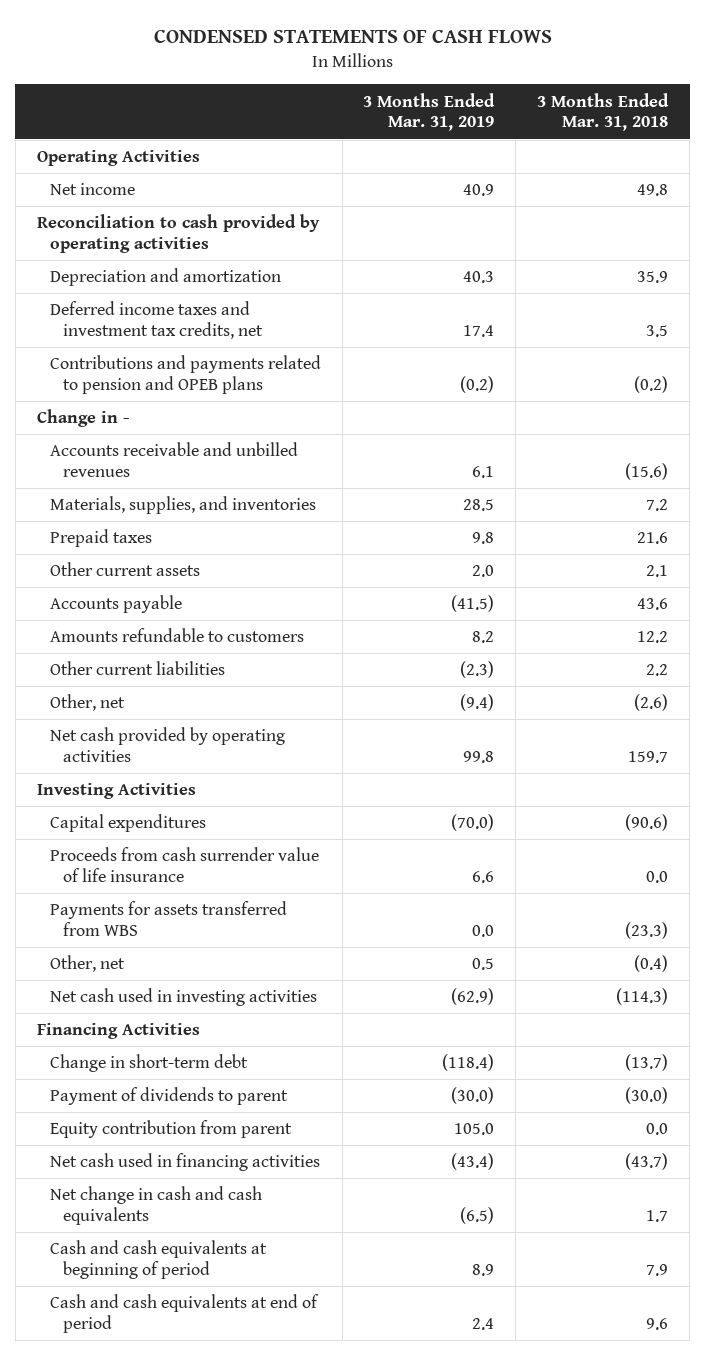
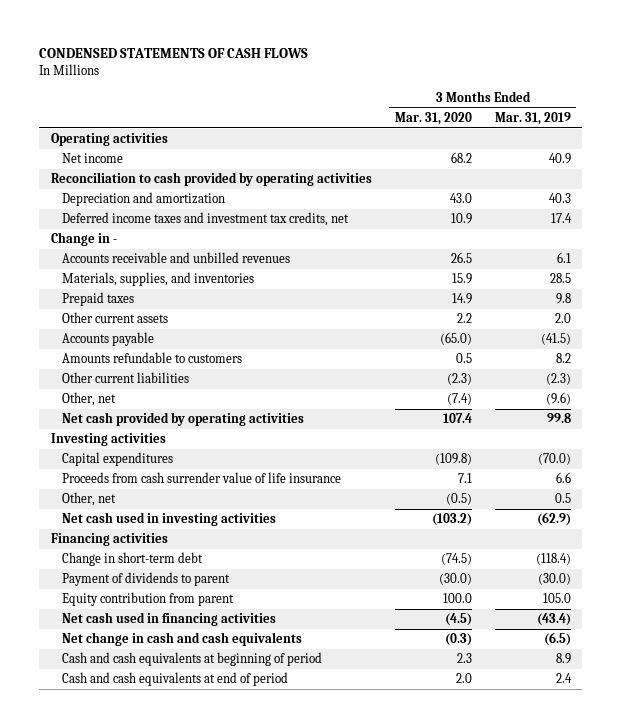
[537,92,670,132] 3 Months Ended Mar. 31, 2018 -> none
none -> [394,111,472,125] Mar. 31, 2020
[36,150,200,167] Operating Activities -> [50,133,168,147] Operating activities
[49,355,321,395] Contributions and payments related to pension and OPEB plans -> none
[460,694,495,712] (9.4) -> [545,392,571,406] (9.6)
[36,783,196,800] Investing Activities -> [50,433,166,447] Investing activities
[49,901,287,937] Payments for assets transferred from WBS -> none
[36,1023,200,1040] Financing Activities -> [50,533,168,547] Financing activities

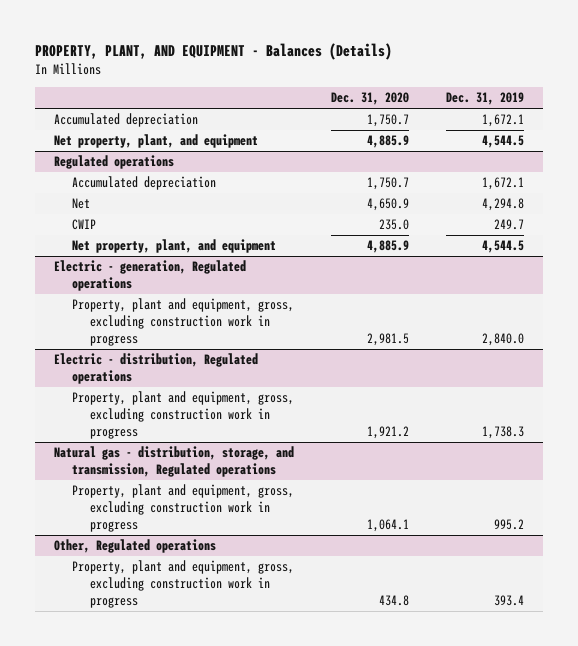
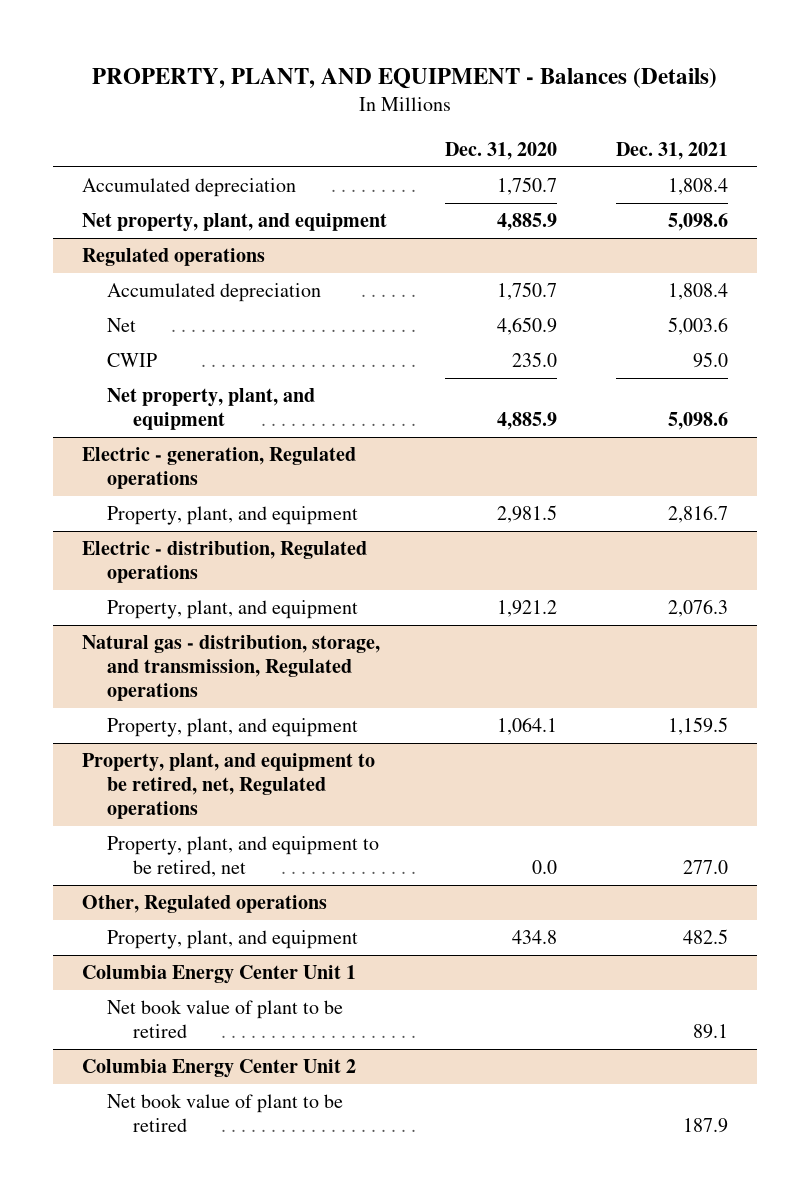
[446,92,525,106] Dec. 31, 2019 -> none
none -> [615,141,728,160] Dec. 31, 2021
[72,298,295,346] Property, plant and equipment, gross, excluding construction work in progress -> [107,506,359,526] Property, plant, and equipment
[72,391,295,439] Property, plant and equipment, gross, excluding construction work in progress -> [107,600,359,620] Property, plant, and equipment
[72,484,295,532] Property, plant and equipment, gross, excluding construction work in progress -> [107,718,359,738] Property, plant, and equipment
none -> [81,753,375,820] Property, plant, and equipment to be retired, net, Regulated operations
none -> [107,836,380,878] Property, plant, and equipment to be retired, net
[72,560,295,608] Property, plant and equipment, gross, excluding construction work in progress -> [107,930,359,950] Property, plant, and equipment
none -> [81,965,356,985] Columbia Energy Center Unit 1
none -> [107,1000,344,1039] Net book value of plant to be retired
none -> [81,1059,356,1079] Columbia Energy Center Unit 2
none -> [107,1094,344,1133] Net book value of plant to be retired

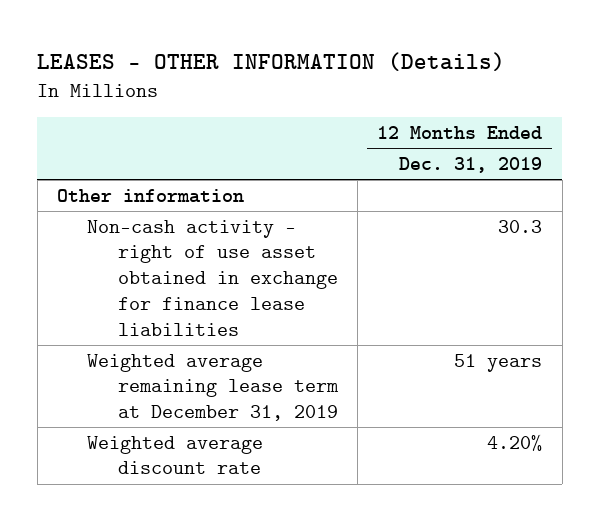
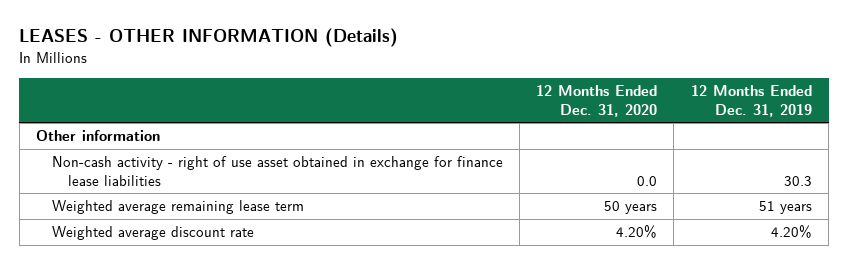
none -> [536,84,658,117] 12 Months Ended Dec. 31, 2020
[87,353,339,422] Weighted average remaining lease term at December 31, 2019 -> [51,200,304,215] Weighted average remaining lease term

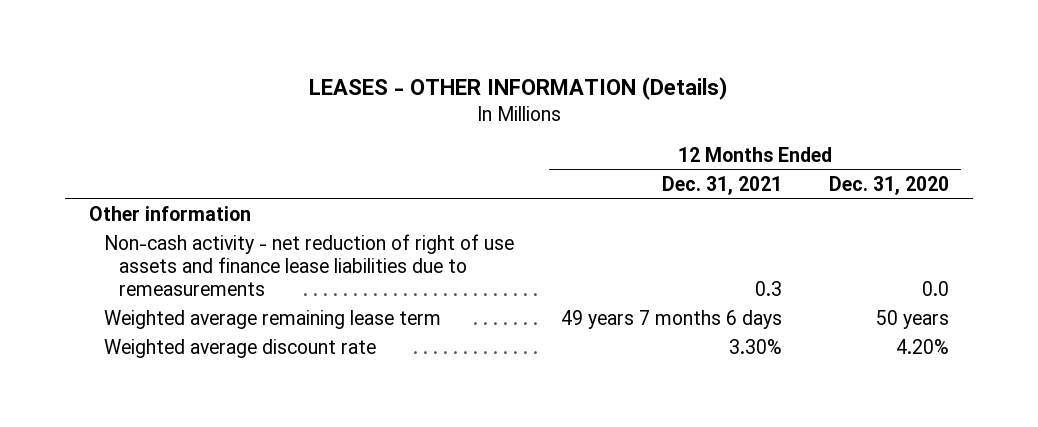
[690,84,812,117] 12 Months Ended Dec. 31, 2019 -> none
none -> [662,176,783,196] Dec. 31, 2021
[51,156,503,186] Non-cash activity - right of use asset obtained in exchange for finance lease liabilities -> [104,234,515,297] Non-cash activity - net reduction of right of use assets and finance lease liabilities due to remeasurements

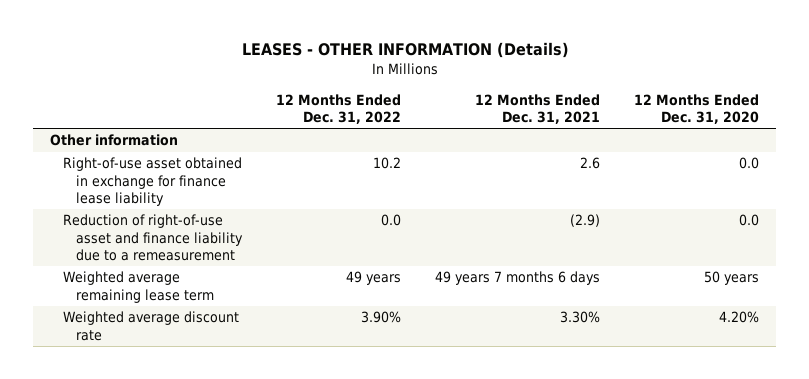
none -> [276,93,402,124] 12 Months Ended Dec. 31, 2022
[104,234,515,297] Non-cash activity - net reduction of right of use assets and finance lease liabilities due to remeasurements -> [62,157,242,206] Right-of-use asset obtained in exchange for finance lease liability
[755,281,783,297] 0.3 -> [580,157,601,170] 2.6
none -> [62,214,243,261] Reduction of right-of-use asset and finance liability due to a remeasurement

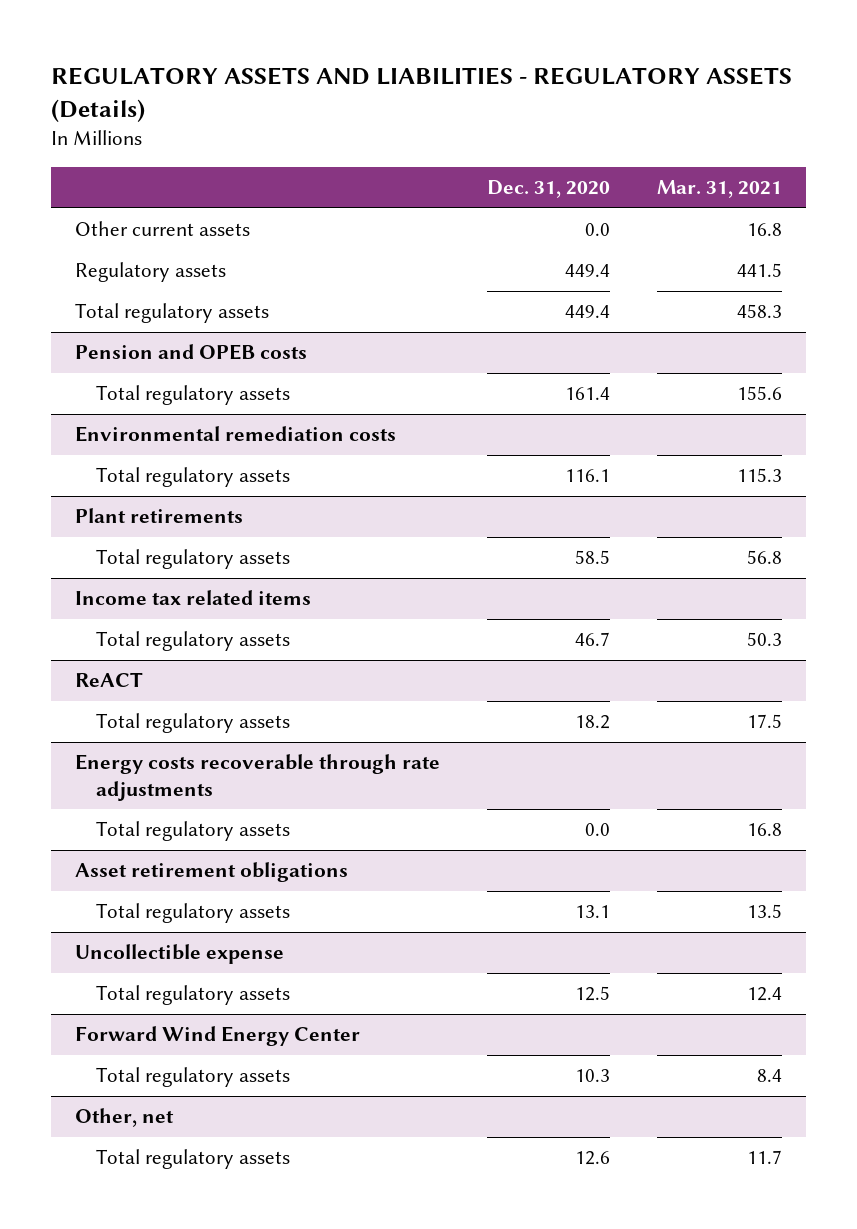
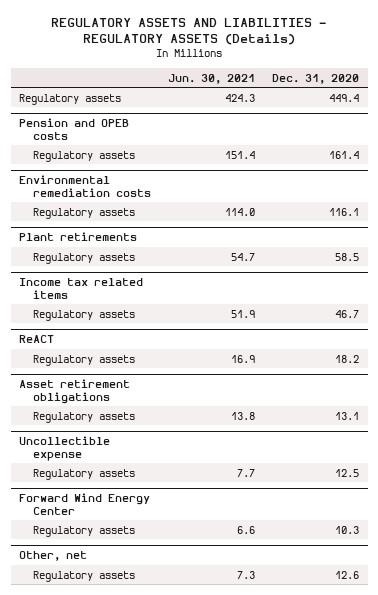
[657,179,783,198] Mar. 31, 2021 -> none
none -> [168,73,256,84] Jun. 30, 2021
[74,221,250,237] Other current assets -> none
[74,303,269,324] Total regulatory assets -> none
[95,385,290,406] Total regulatory assets -> [33,150,136,162] Regulatory assets
[95,467,290,488] Total regulatory assets -> [33,207,136,219] Regulatory assets
[95,549,290,570] Total regulatory assets -> [33,252,136,264] Regulatory assets
[95,631,290,652] Total regulatory assets -> [33,309,136,321] Regulatory assets
[74,754,440,801] Energy costs recoverable through rate adjustments -> none
[95,821,290,842] Total regulatory assets -> none
[95,713,290,734] Total regulatory assets -> [33,354,136,366] Regulatory assets
[95,903,290,924] Total regulatory assets -> [33,411,136,423] Regulatory assets
[95,985,290,1006] Total regulatory assets -> [33,468,136,480] Regulatory assets
[95,1067,290,1088] Total regulatory assets -> [33,525,136,537] Regulatory assets
[95,1149,290,1170] Total regulatory assets -> [33,570,136,582] Regulatory assets

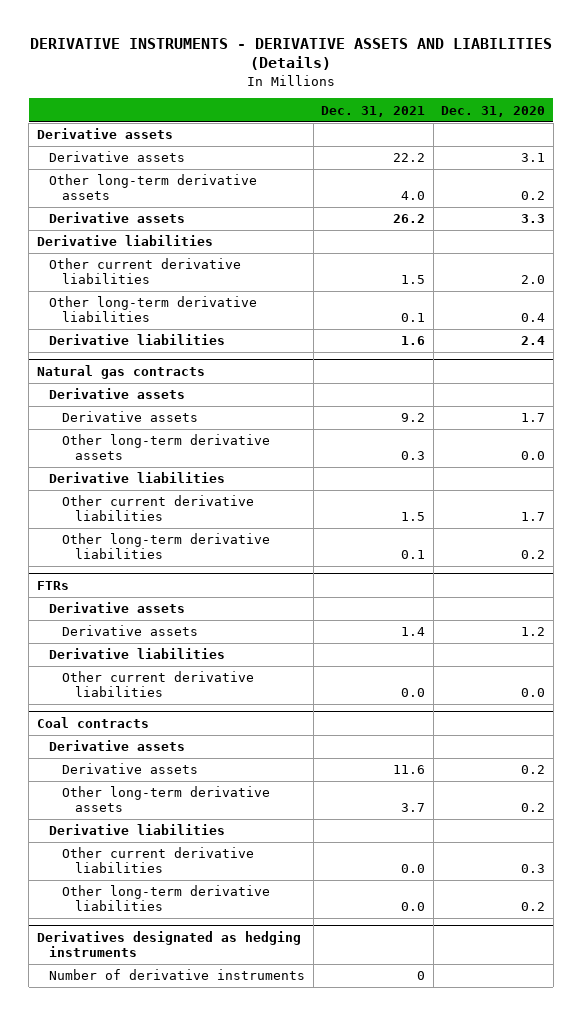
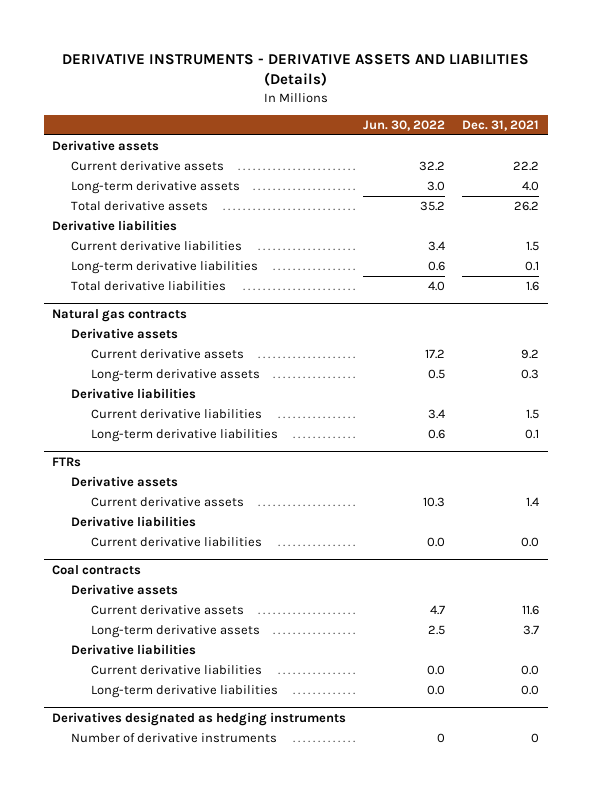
[441,105,546,117] Dec. 31, 2020 -> none
none -> [363,119,446,131] Jun. 30, 2022
[49,151,186,163] Derivative assets -> [71,161,225,172] Current derivative assets
[49,174,258,201] Other long-term derivative assets -> [71,181,241,195] Long-term derivative assets
[49,212,186,224] Derivative assets -> [71,201,209,212] Total derivative assets
[49,258,242,285] Other current derivative liabilities -> [71,241,243,252] Current derivative liabilities
[49,296,258,323] Other long-term derivative liabilities -> [71,261,259,275] Long-term derivative liabilities
[49,334,226,346] Derivative liabilities -> [71,281,227,292] Total derivative liabilities
[62,411,199,423] Derivative assets -> [90,349,244,360] Current derivative assets
[62,434,271,461] Other long-term derivative assets -> [90,369,260,383] Long-term derivative assets
[62,495,255,522] Other current derivative liabilities -> [90,409,262,420] Current derivative liabilities
[62,533,271,560] Other long-term derivative liabilities -> [90,429,278,443] Long-term derivative liabilities
[62,625,199,637] Derivative assets -> [90,497,244,508] Current derivative assets
[62,671,255,698] Other current derivative liabilities -> [90,537,262,548] Current derivative liabilities
[62,763,199,775] Derivative assets -> [90,605,244,616] Current derivative assets
[62,786,271,813] Other long-term derivative assets -> [90,625,260,639] Long-term derivative assets
[62,847,255,874] Other current derivative liabilities -> [90,665,262,676] Current derivative liabilities
[62,885,271,912] Other long-term derivative liabilities -> [90,685,278,699] Long-term derivative liabilities

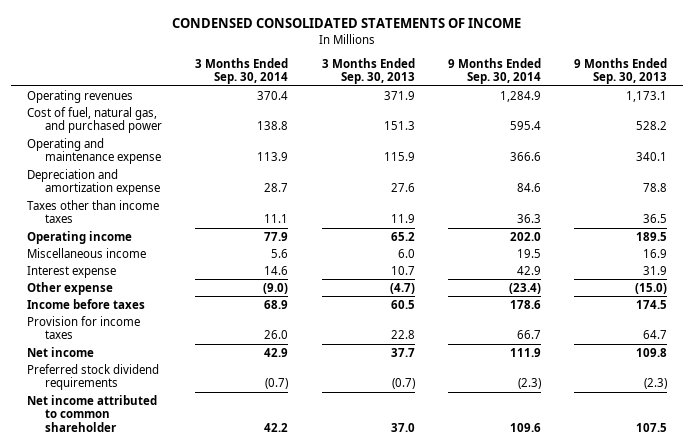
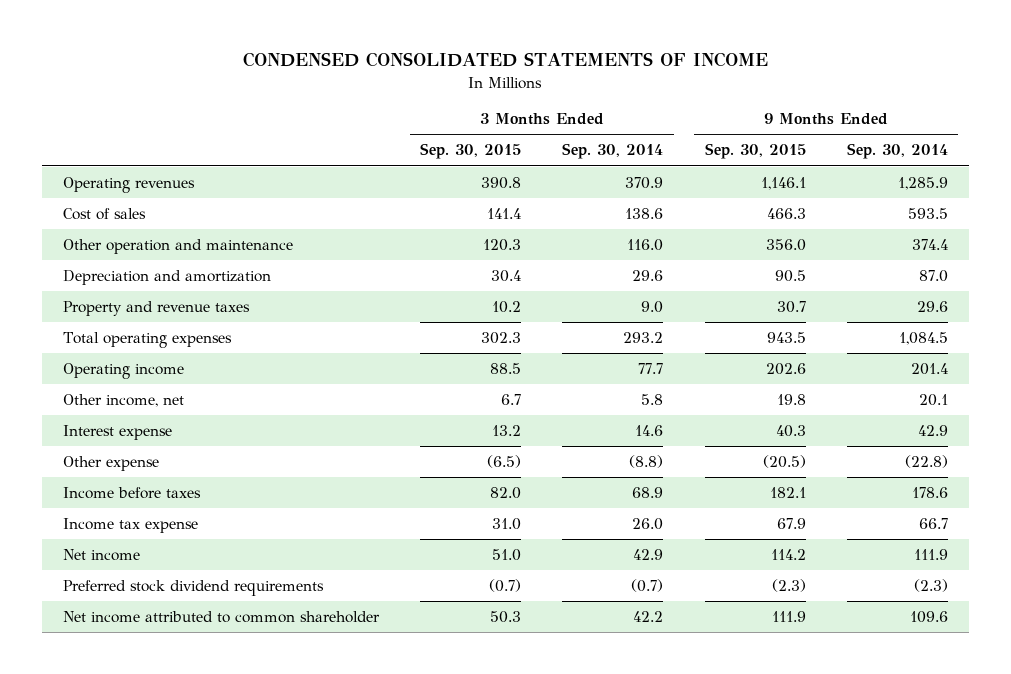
[321,57,415,85] 3 Months Ended Sep. 30, 2013 -> none
[573,57,667,85] 9 Months Ended Sep. 30, 2013 -> none
none -> [420,143,522,160] Sep. 30, 2015
none -> [704,143,806,160] Sep. 30, 2015
[27,199,160,224] Taxes other than income taxes -> none
[257,90,289,100] 370.4 -> [625,177,664,190] 370.9
[499,90,541,102] 1,284.9 -> [898,177,949,191] 1,285.9
[27,106,163,134] Cost of fuel, natural gas, and purchased power -> [62,208,146,221] Cost of sales
[257,121,289,131] 138.8 -> [625,208,664,220] 138.6
[509,121,541,131] 595.4 -> [908,208,949,220] 593.5
[27,137,162,165] Operating and maintenance expense -> [62,239,293,255] Other operation and maintenance
[257,152,289,162] 113.9 -> [627,239,664,252] 116.0
[509,152,541,162] 366.6 -> [912,239,949,251] 374.4
[27,168,161,196] Depreciation and amortization expense -> [62,270,271,286] Depreciation and amortization
[264,183,289,193] 28.7 -> [632,270,664,282] 29.6
[516,183,541,193] 84.6 -> [919,270,949,283] 87.0
none -> [62,301,250,317] Property and revenue taxes
none -> [62,332,232,349] Total operating expenses
[264,231,289,241] 77.9 -> [638,363,664,375] 77.7
[509,231,541,241] 202.0 -> [911,363,949,376] 201.4
[27,247,147,258] Miscellaneous income -> [62,394,184,408] Other income, net
[271,248,289,258] 5.6 -> [641,394,664,406] 5.8
[516,248,541,258] 19.5 -> [919,394,949,407] 20.1
[263,282,289,294] (9.0) -> [629,455,664,469] (8.8)
[508,282,541,294] (23.4) -> [905,455,949,469] (22.8)
[27,315,141,340] Provision for income taxes -> [62,518,198,534] Income tax expense

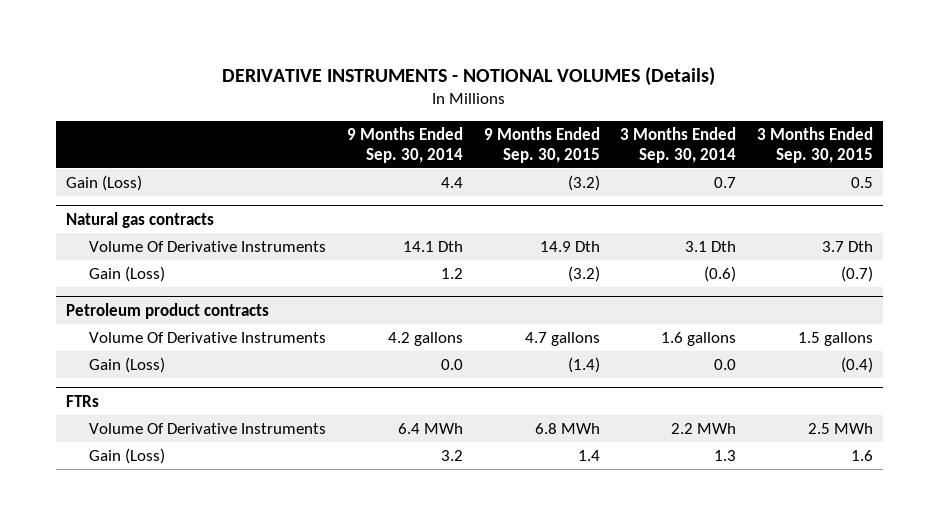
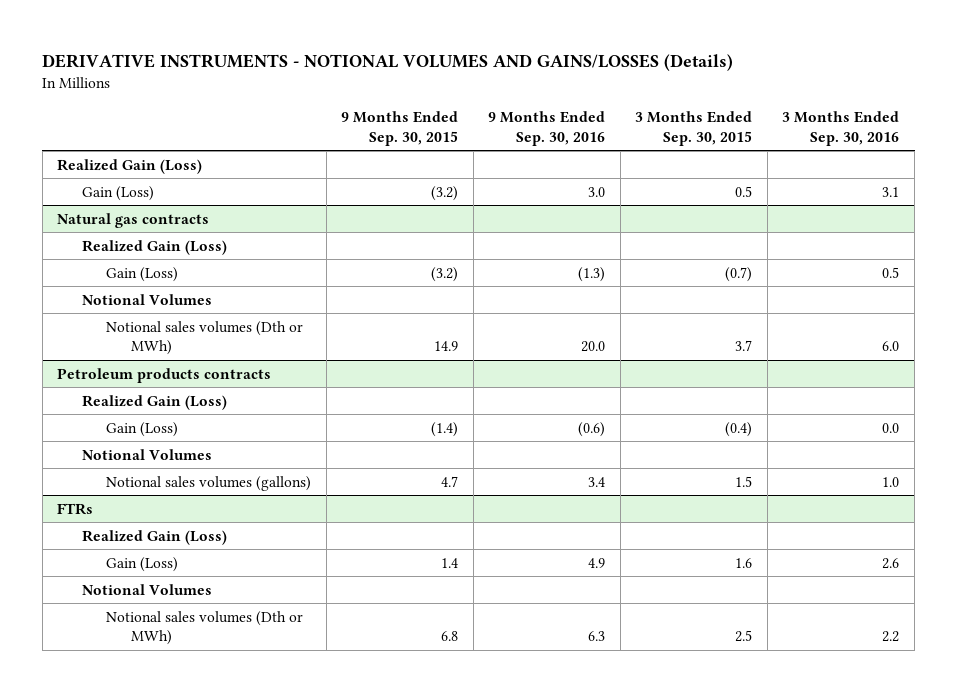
[222,66,716,86] DERIVATIVE INSTRUMENTS - NOTIONAL VOLUMES (Details) -> [42,53,734,71] DERIVATIVE INSTRUMENTS - NOTIONAL VOLUMES AND GAINS/LOSSES (Details)
[346,127,463,163] 9 Months Ended Sep. 30, 2014 -> none
[620,127,737,163] 3 Months Ended Sep. 30, 2014 -> none
none -> [488,111,606,146] 9 Months Ended Sep. 30, 2016
none -> [782,111,900,146] 3 Months Ended Sep. 30, 2016
none -> [57,158,203,174] Realized Gain (Loss)
[89,240,327,252] Volume Of Derivative Instruments -> none
none -> [81,239,227,255] Realized Gain (Loss)
[89,331,327,343] Volume Of Derivative Instruments -> none
none -> [81,293,212,305] Notional Volumes
none -> [106,320,304,356] Notional sales volumes (Dth or MWh)
[65,302,269,319] Petroleum product contracts -> [57,367,272,383] Petroleum products contracts
none -> [81,394,227,410] Realized Gain (Loss)
none -> [81,448,212,460] Notional Volumes
none -> [106,475,312,491] Notional sales volumes (gallons)
[89,422,327,434] Volume Of Derivative Instruments -> none
none -> [81,529,227,545] Realized Gain (Loss)
none -> [81,583,212,595] Notional Volumes
none -> [106,610,304,646] Notional sales volumes (Dth or MWh)

